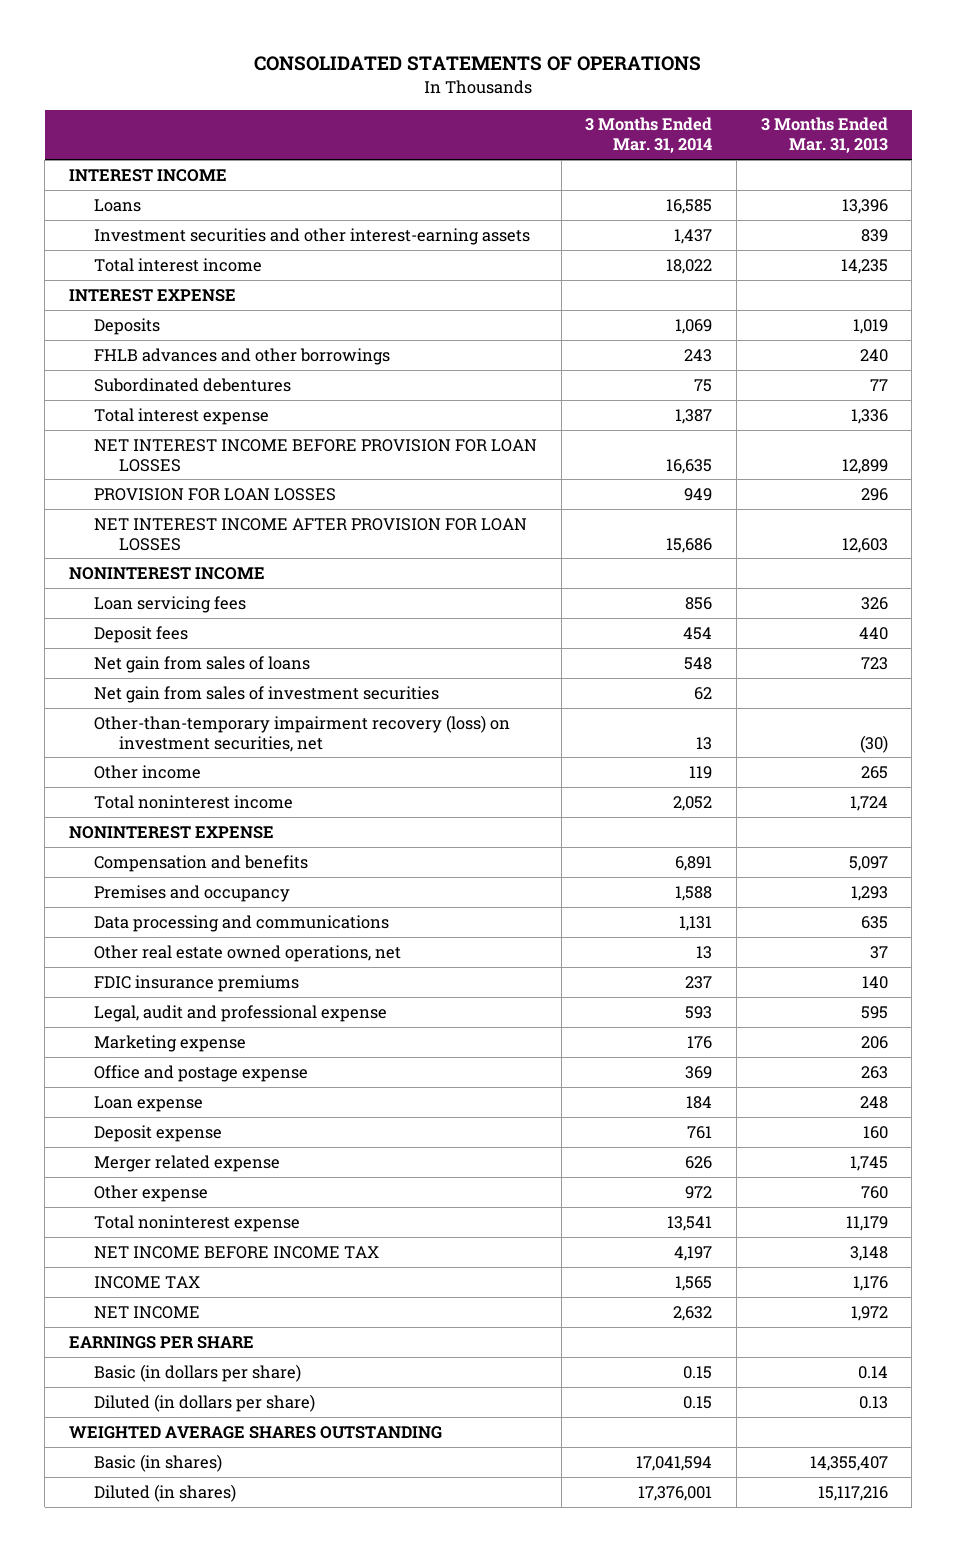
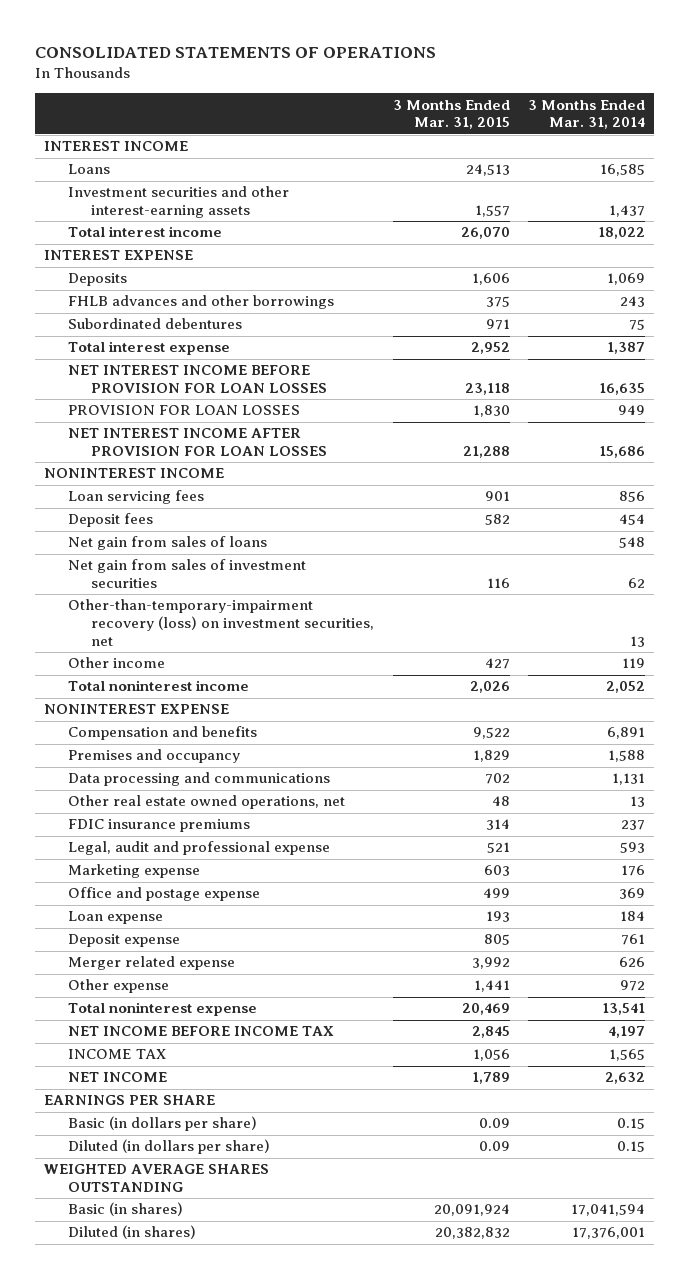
[760,117,888,154] 3 Months Ended Mar. 31, 2013 -> none
none -> [392,99,510,130] 3 Months Ended Mar. 31, 2015
[93,714,510,752] Other-than-temporary impairment recovery (loss) on investment securities, net -> [67,599,375,647] Other-than-temporary-impairment recovery (loss) on investment securities, net

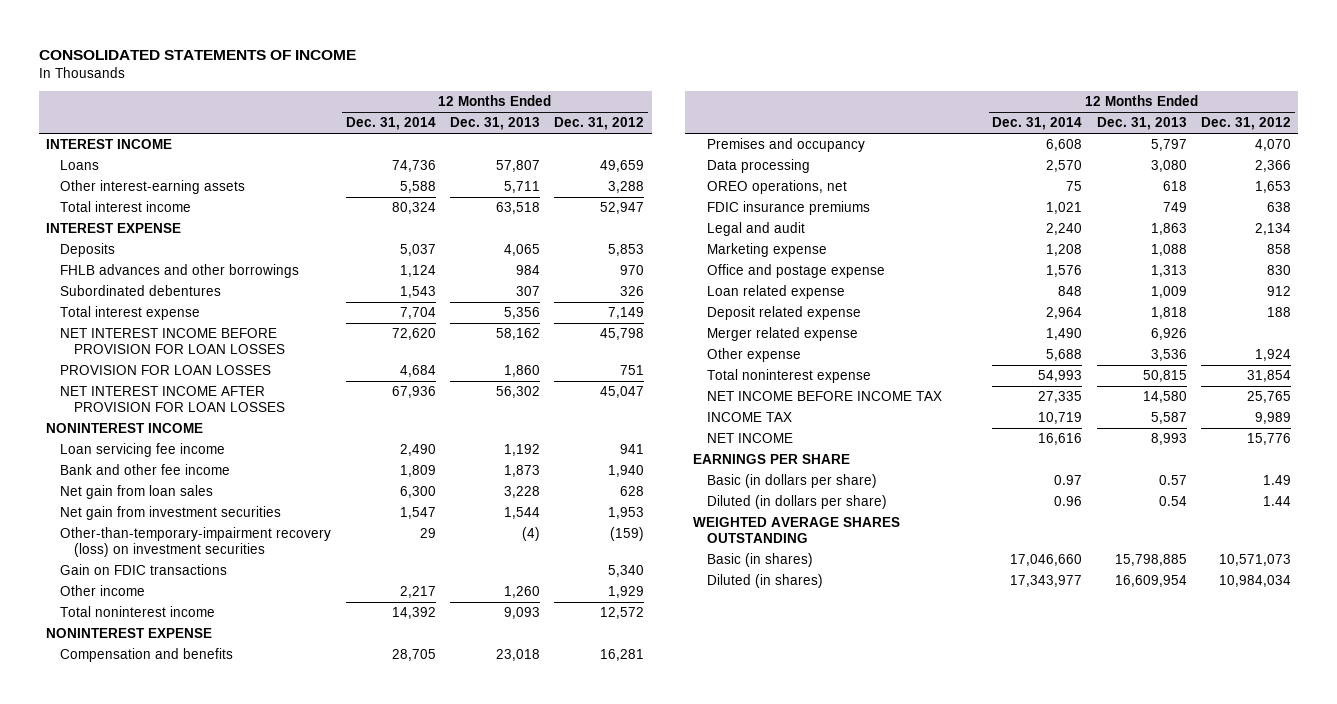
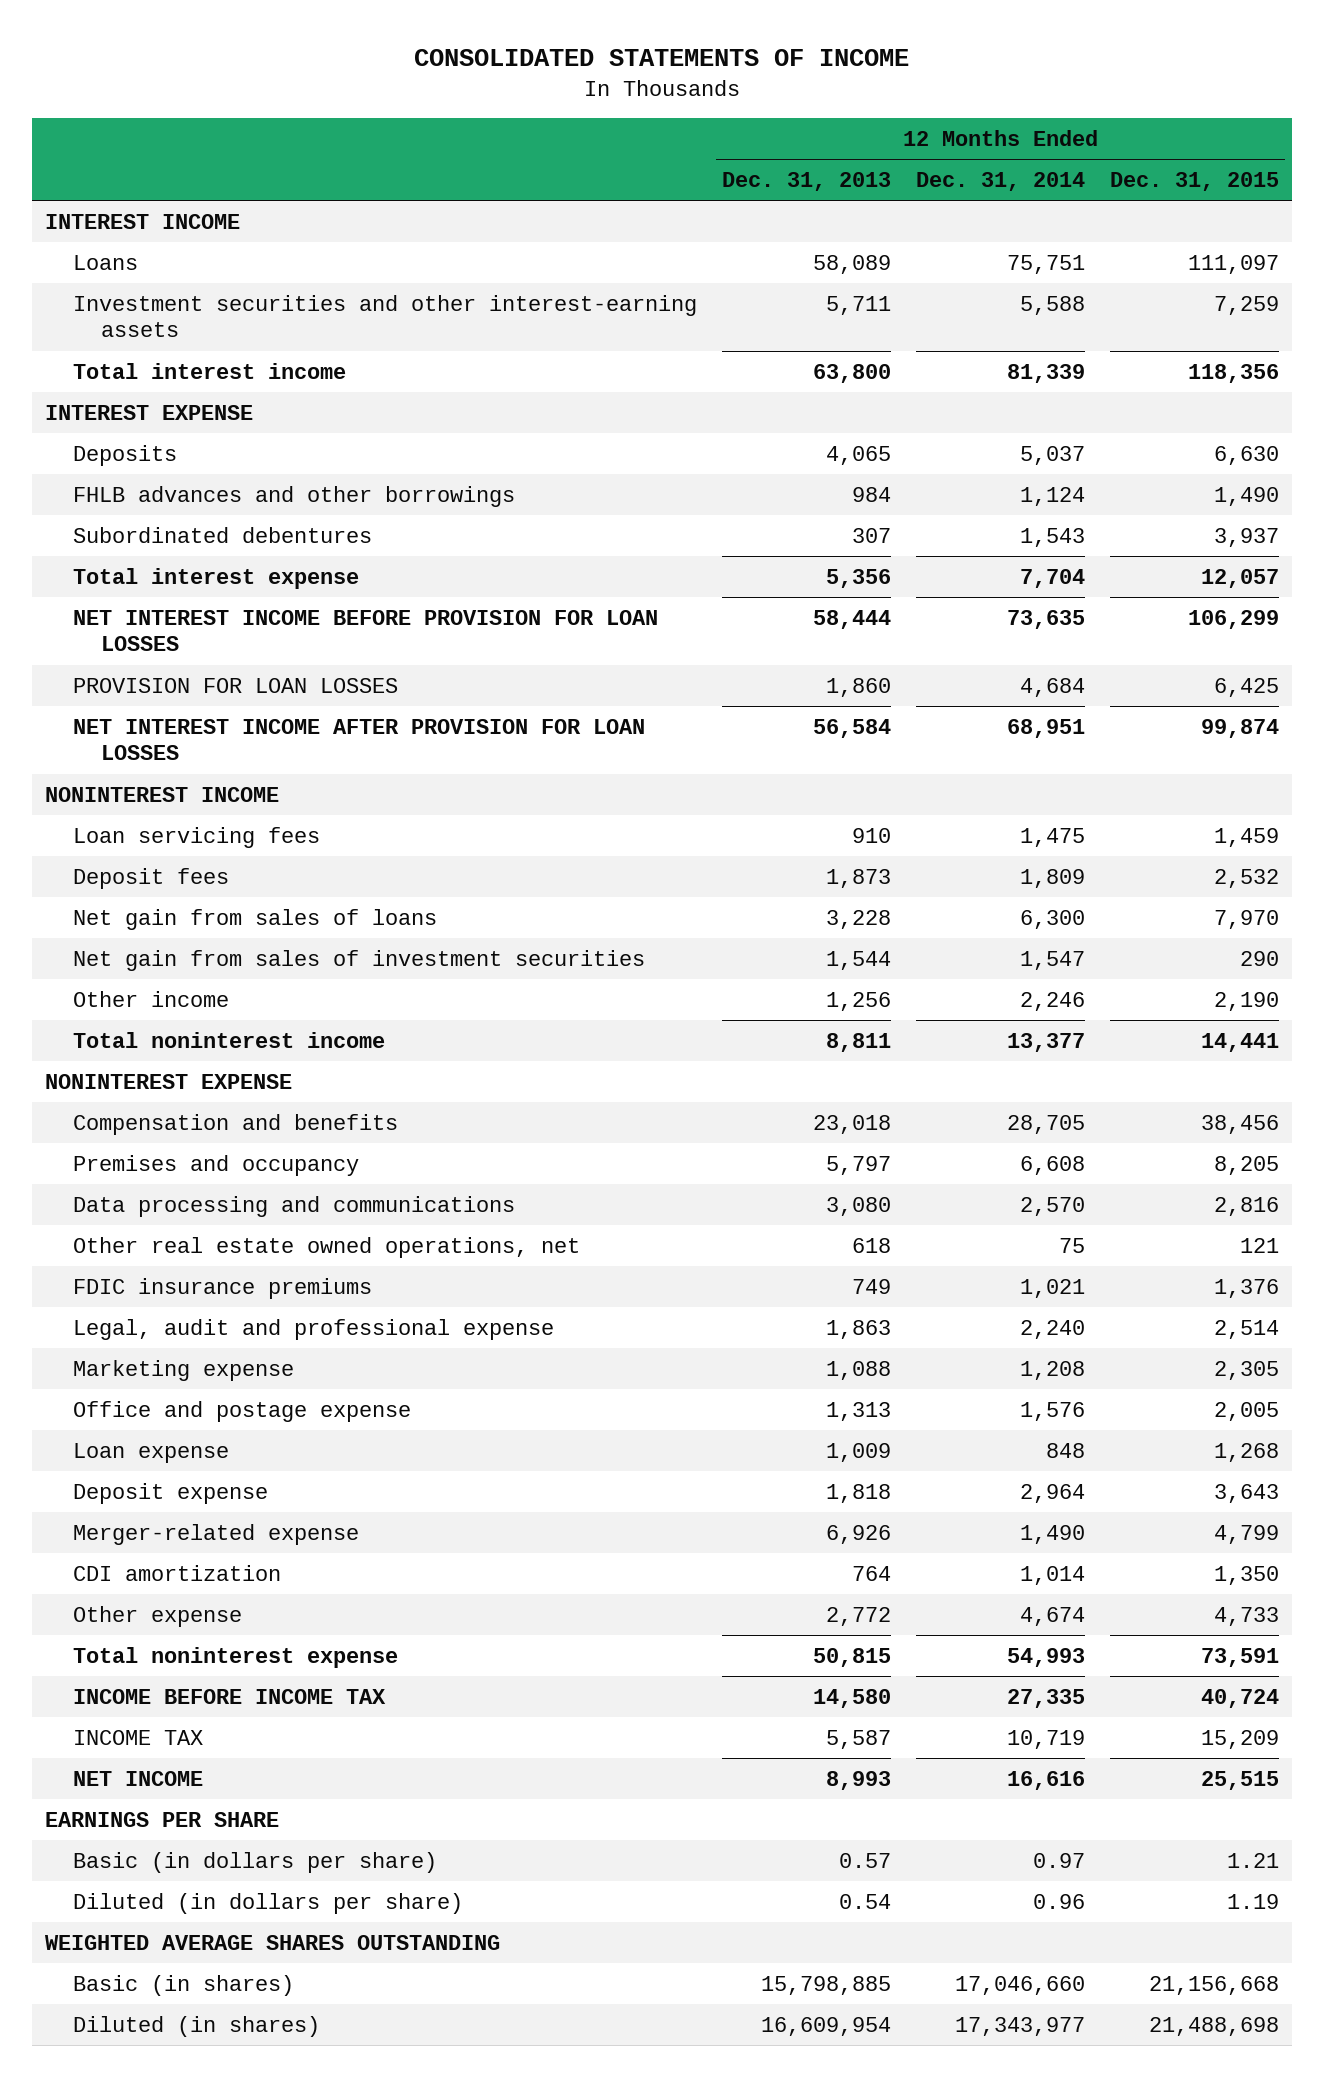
[554,117,645,131] Dec. 31, 2012 -> none
none -> [1110,171,1280,191] Dec. 31, 2015
[391,160,436,173] 74,736 -> [1007,254,1086,274] 75,751
[495,160,540,173] 57,807 -> [812,254,891,274] 58,089
[60,180,246,195] Other interest-earning assets -> [72,294,697,338] Investment securities and other interest-earning assets
[391,202,436,215] 80,324 -> [1007,363,1086,383] 81,339
[495,202,540,215] 63,518 -> [812,363,891,383] 63,800
[391,328,436,341] 72,620 -> [1007,609,1086,629] 73,635
[495,328,540,341] 58,162 -> [812,609,891,629] 58,444
[391,386,436,399] 67,936 -> [1007,718,1086,738] 68,951
[495,386,540,399] 56,302 -> [812,718,891,738] 56,584
[60,527,332,557] Other-than-temporary-impairment recovery (loss) on investment securities -> none
[60,564,228,576] Gain on FDIC transactions -> none
[60,443,226,458] Loan servicing fee income -> [72,826,320,848] Loan servicing fees
[399,444,436,457] 2,490 -> [1020,827,1086,847] 1,475
[503,444,540,457] 1,192 -> [851,827,891,843] 910
[60,464,231,476] Bank and other fee income -> [72,867,229,889] Deposit fees
[60,485,214,500] Net gain from loan sales -> [72,908,437,930] Net gain from sales of loans
[60,506,282,521] Net gain from investment securities -> [72,949,645,971] Net gain from sales of investment securities
[399,586,436,599] 2,217 -> [1020,991,1086,1011] 2,246
[503,586,540,599] 1,260 -> [825,991,891,1011] 1,256
[391,607,436,620] 14,392 -> [1007,1032,1086,1052] 13,377
[503,607,540,620] 9,093 -> [825,1032,891,1052] 8,811
[706,159,810,174] Data processing -> [72,1195,515,1217] Data processing and communications
[706,180,847,195] OREO operations, net -> [72,1236,580,1258] Other real estate owned operations, net
[706,222,805,237] Legal and audit -> [72,1318,554,1340] Legal, audit and professional expense
[706,285,845,300] Loan related expense -> [72,1442,229,1463] Loan expense
[706,306,861,321] Deposit related expense -> [72,1482,268,1504] Deposit expense
[706,327,858,342] Merger related expense -> [72,1523,359,1545] Merger-related expense
none -> [72,1564,281,1581] CDI amortization
[1046,349,1083,362] 5,688 -> [1020,1606,1086,1626] 4,674
[1150,349,1187,362] 3,536 -> [825,1606,891,1626] 2,772
[706,391,942,402] NET INCOME BEFORE INCOME TAX -> [72,1688,386,1704] INCOME BEFORE INCOME TAX

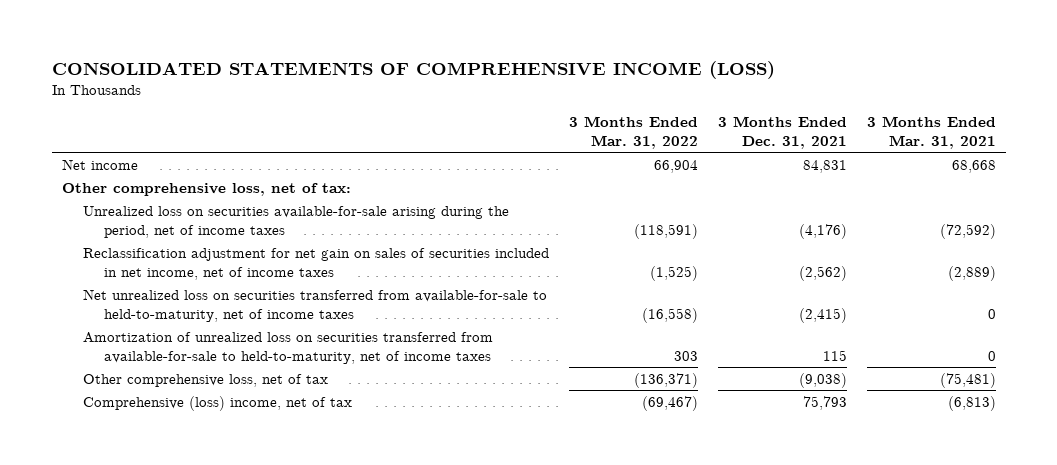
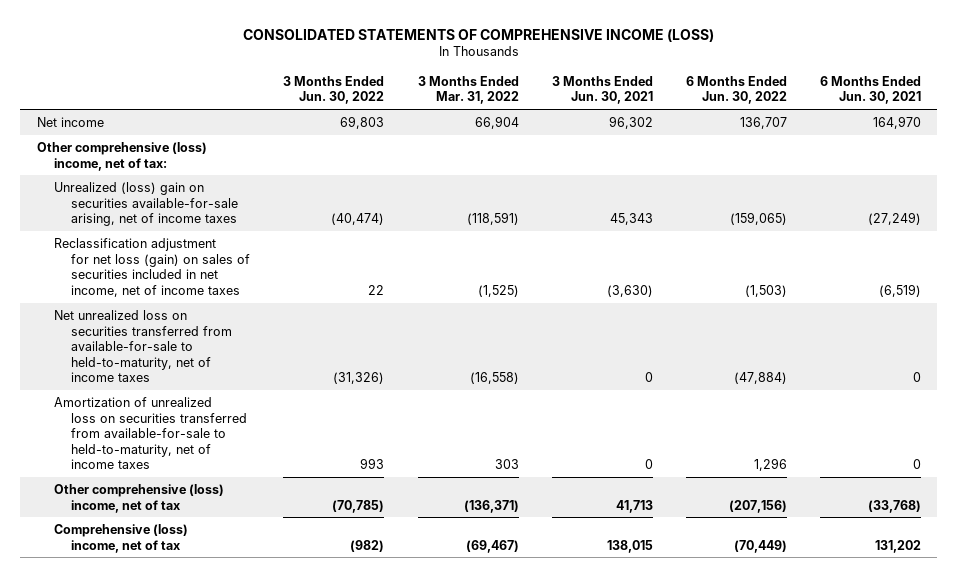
[717,115,847,149] 3 Months Ended Dec. 31, 2021 -> none
[866,115,996,149] 3 Months Ended Mar. 31, 2021 -> none
none -> [283,75,385,105] 3 Months Ended Jun. 30, 2022
none -> [551,75,653,105] 3 Months Ended Jun. 30, 2021
none -> [685,75,787,105] 6 Months Ended Jun. 30, 2022
none -> [819,75,921,105] 6 Months Ended Jun. 30, 2021
[61,182,351,196] Other comprehensive loss, net of tax: -> [36,141,207,171] Other comprehensive (loss) income, net of tax:
[83,205,510,238] Unrealized loss on securities available-for-sale arising during the period, net of income taxes -> [54,181,239,227] Unrealized (loss) gain on securities available-for-sale arising, net of income taxes
[83,247,550,280] Reclassification adjustment for net gain on sales of securities included in net income, net of income taxes -> [54,237,251,297] Reclassification adjustment for net loss (gain) on sales of securities included in net income, net of income taxes
[83,373,329,387] Other comprehensive loss, net of tax -> [54,483,225,513] Other comprehensive (loss) income, net of tax

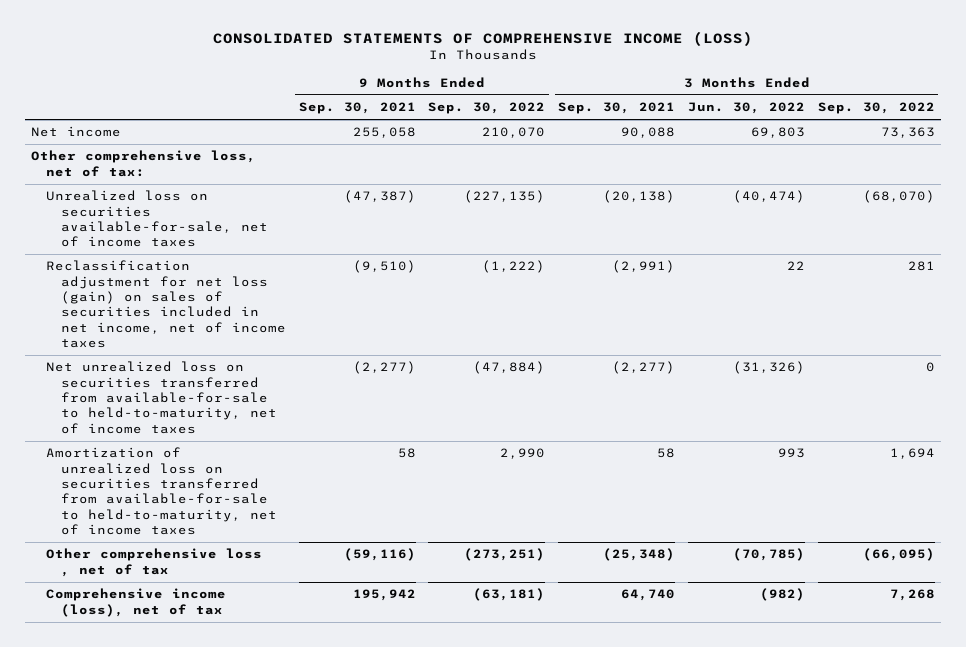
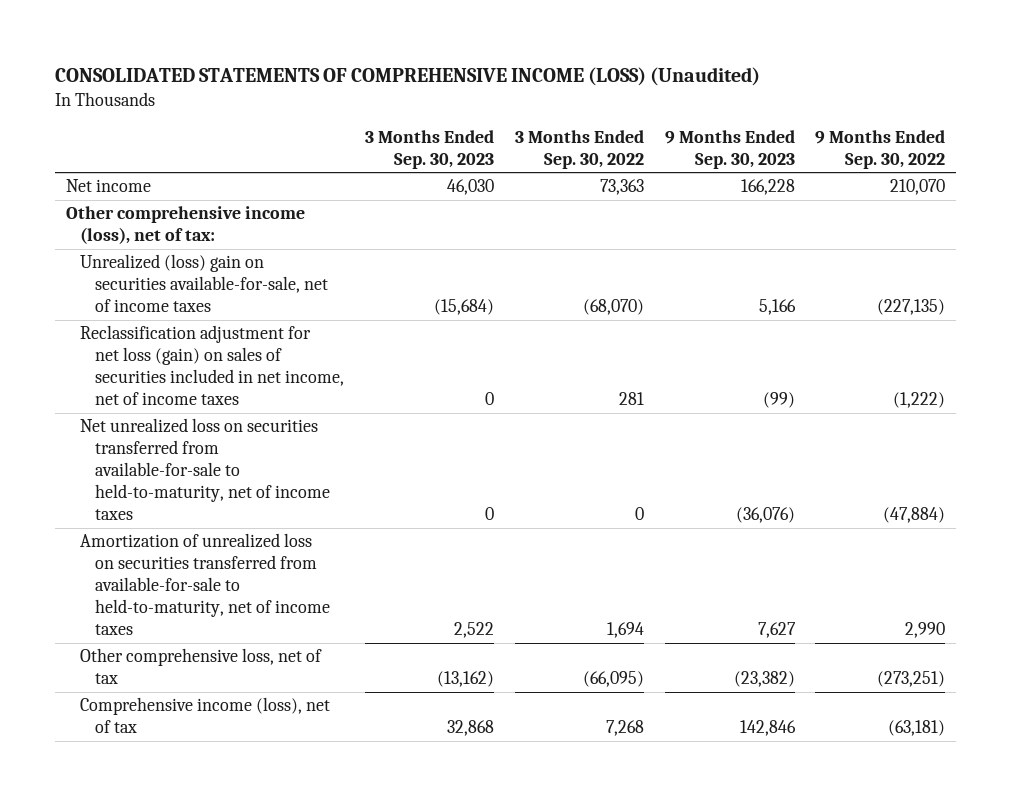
[212,30,753,46] CONSOLIDATED STATEMENTS OF COMPREHENSIVE INCOME (LOSS) -> [55,67,761,87] CONSOLIDATED STATEMENTS OF COMPREHENSIVE INCOME (LOSS) (Unaudited)
[298,102,416,115] Sep. 30, 2021 -> none
[558,102,676,115] Sep. 30, 2021 -> none
[688,102,806,115] Jun. 30, 2022 -> none
none -> [364,129,494,169] 3 Months Ended Sep. 30, 2023
none -> [664,129,795,169] 9 Months Ended Sep. 30, 2023
[31,150,257,177] Other comprehensive loss, net of tax: -> [65,206,305,245] Other comprehensive income (loss), net of tax:
[45,190,268,248] Unrealized loss on securities available-for-sale, net of income taxes -> [80,254,328,313] Unrealized (loss) gain on securities available-for-sale, net of income taxes
[45,548,262,577] Other comprehensive loss , net of tax -> [80,648,323,685] Other comprehensive loss, net of tax

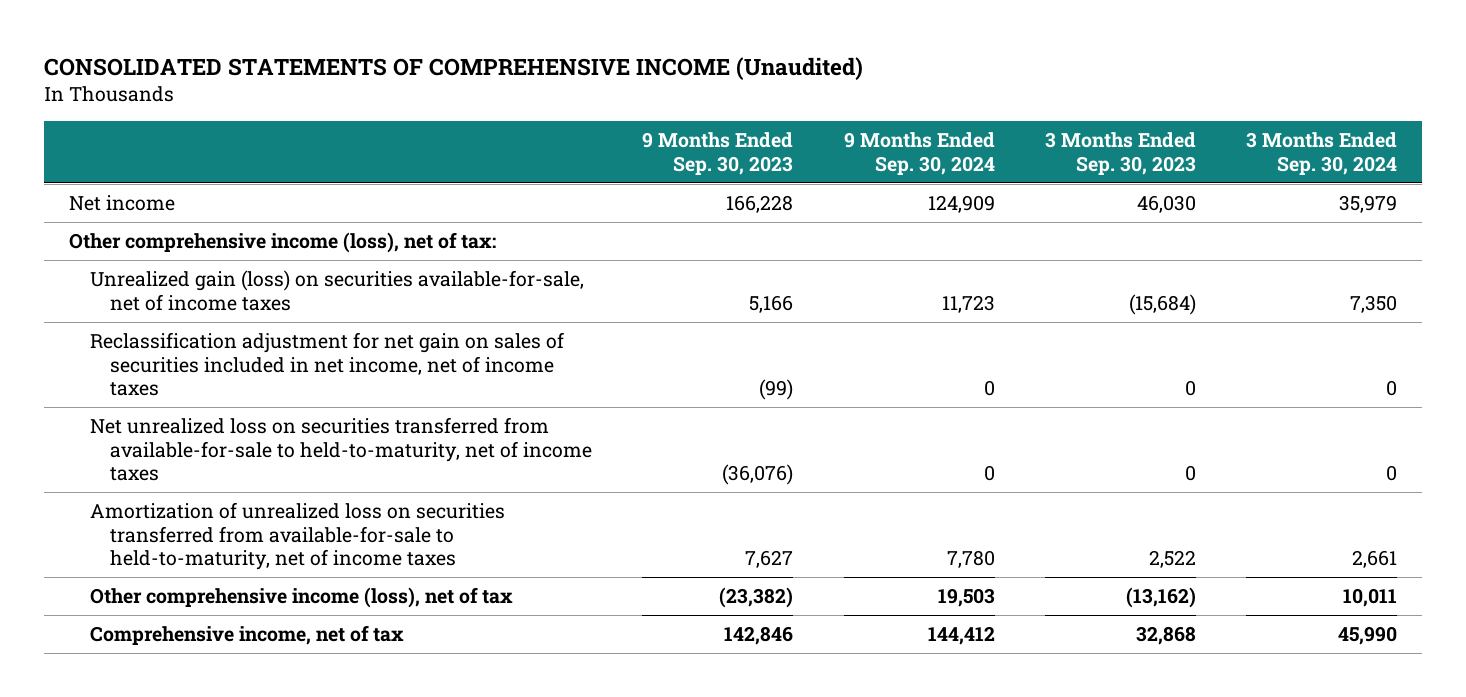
[55,67,761,87] CONSOLIDATED STATEMENTS OF COMPREHENSIVE INCOME (LOSS) (Unaudited) -> [43,56,863,80] CONSOLIDATED STATEMENTS OF COMPREHENSIVE INCOME (Unaudited)
[514,129,644,169] 3 Months Ended Sep. 30, 2022 -> none
[815,129,946,169] 9 Months Ended Sep. 30, 2022 -> none
none -> [843,132,995,175] 9 Months Ended Sep. 30, 2024
none -> [1246,132,1398,175] 3 Months Ended Sep. 30, 2024
[80,254,328,313] Unrealized (loss) gain on securities available-for-sale, net of income taxes -> [89,270,584,311] Unrealized gain (loss) on securities available-for-sale, net of income taxes
[80,325,344,406] Reclassification adjustment for net loss (gain) on sales of securities included in net income, net of income taxes -> [89,332,564,397] Reclassification adjustment for net gain on sales of securities included in net income, net of income taxes
[80,648,323,685] Other comprehensive loss, net of tax -> [89,587,513,609] Other comprehensive income (loss), net of tax
[80,697,331,734] Comprehensive income (loss), net of tax -> [89,625,404,646] Comprehensive income, net of tax

